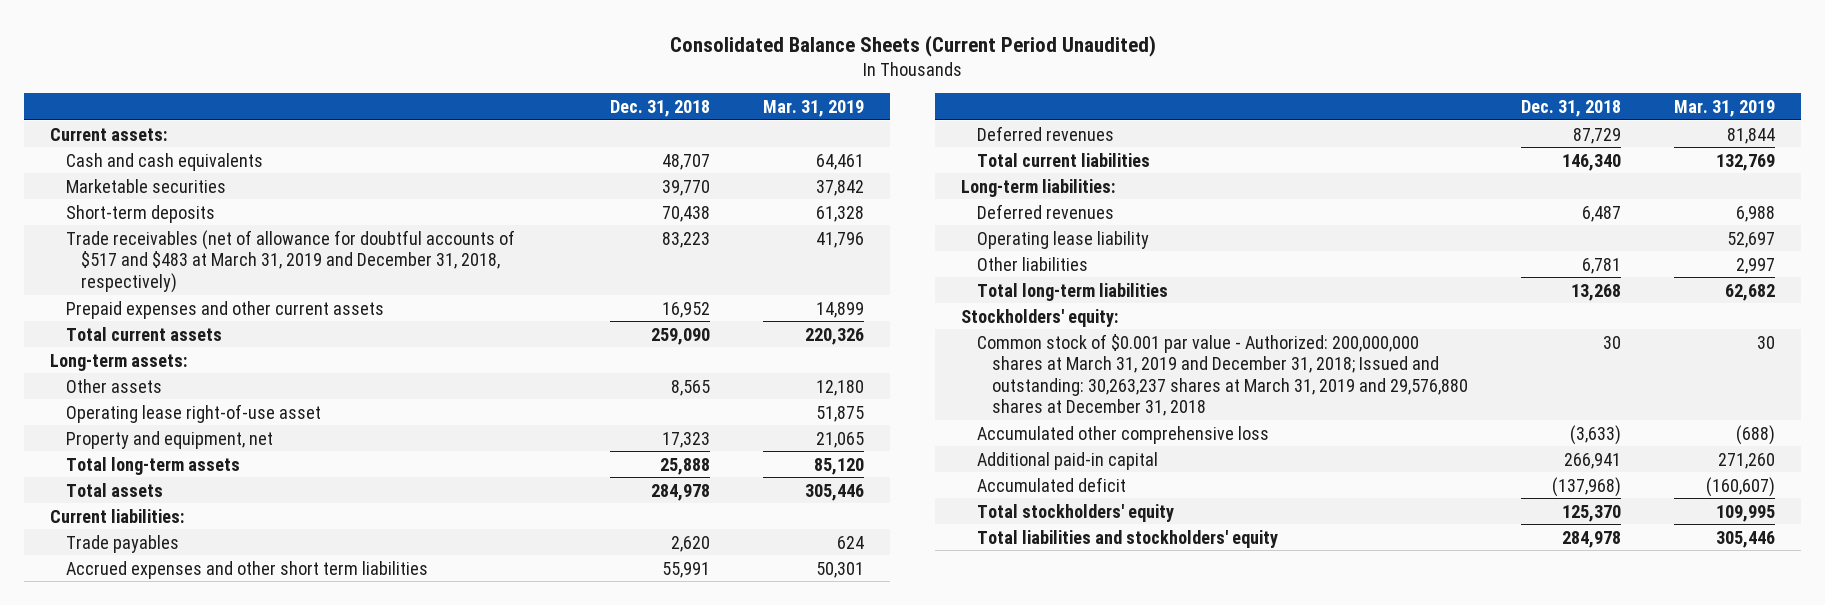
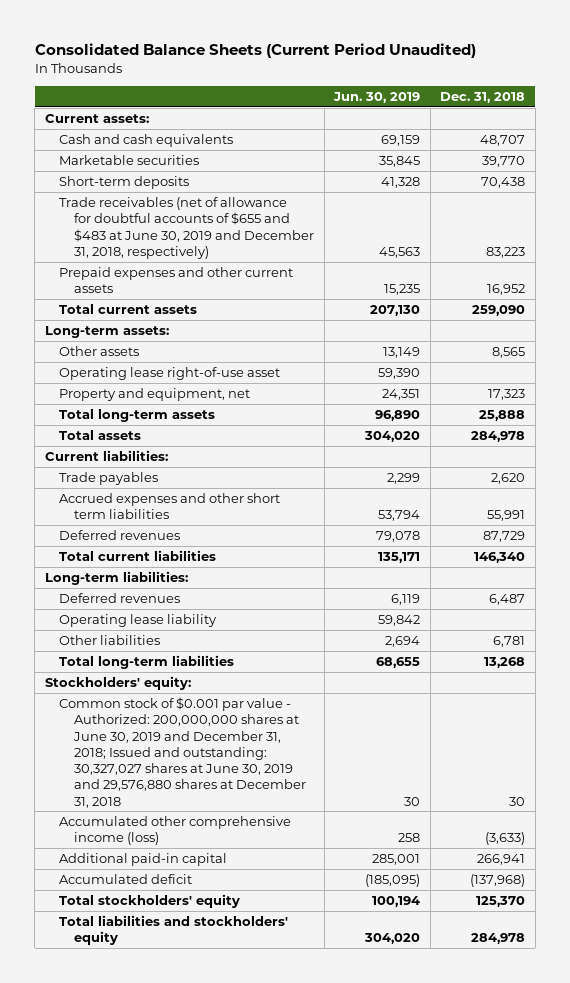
[762,99,864,117] Mar. 31, 2019 -> none
none -> [333,92,421,104] Jun. 30, 2019
[65,229,515,293] Trade receivables (net of allowance for doubtful accounts of $517 and $483 at March 31, 2019 and December 31, 2018, respectively) -> [59,197,315,259] Trade receivables (net of allowance for doubtful accounts of $655 and $483 at June 30, 2019 and December 31, 2018, respectively)
[976,333,1468,417] Common stock of $0.001 par value - Authorized: 200,000,000 shares at March 31, 2019 and December 31, 2018; Issued and outstanding: 30,263,237 shares at March 31, 2019 and 29,576,880 shares at December 31, 2018 -> [59,697,307,808] Common stock of $0.001 par value - Authorized: 200,000,000 shares at June 30, 2019 and December 31, 2018; Issued and outstanding: 30,327,027 shares at June 30, 2019 and 29,576,880 shares at December 31, 2018
[976,425,1269,444] Accumulated other comprehensive loss -> [59,816,292,846] Accumulated other comprehensive income (loss)

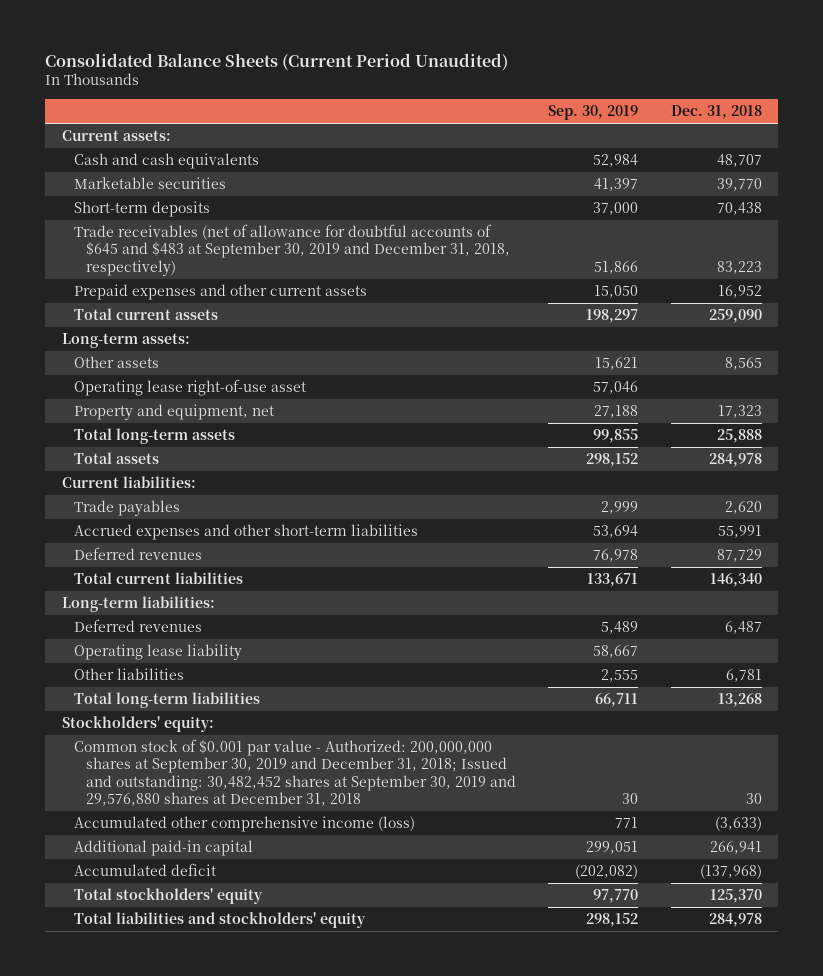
[333,92,421,104] Jun. 30, 2019 -> none
none -> [548,105,639,121] Sep. 30, 2019
[59,197,315,259] Trade receivables (net of allowance for doubtful accounts of $655 and $483 at June 30, 2019 and December 31, 2018, respectively) -> [73,223,510,276] Trade receivables (net of allowance for doubtful accounts of $645 and $483 at September 30, 2019 and December 31, 2018, respectively)
[59,493,281,520] Accrued expenses and other short term liabilities -> [73,523,418,540] Accrued expenses and other short-term liabilities
[59,697,307,808] Common stock of $0.001 par value - Authorized: 200,000,000 shares at June 30, 2019 and December 31, 2018; Issued and outstanding: 30,327,027 shares at June 30, 2019 and 29,576,880 shares at December 31, 2018 -> [73,738,516,807] Common stock of $0.001 par value - Authorized: 200,000,000 shares at September 30, 2019 and December 31, 2018; Issued and outstanding: 30,482,452 shares at September 30, 2019 and 29,576,880 shares at December 31, 2018

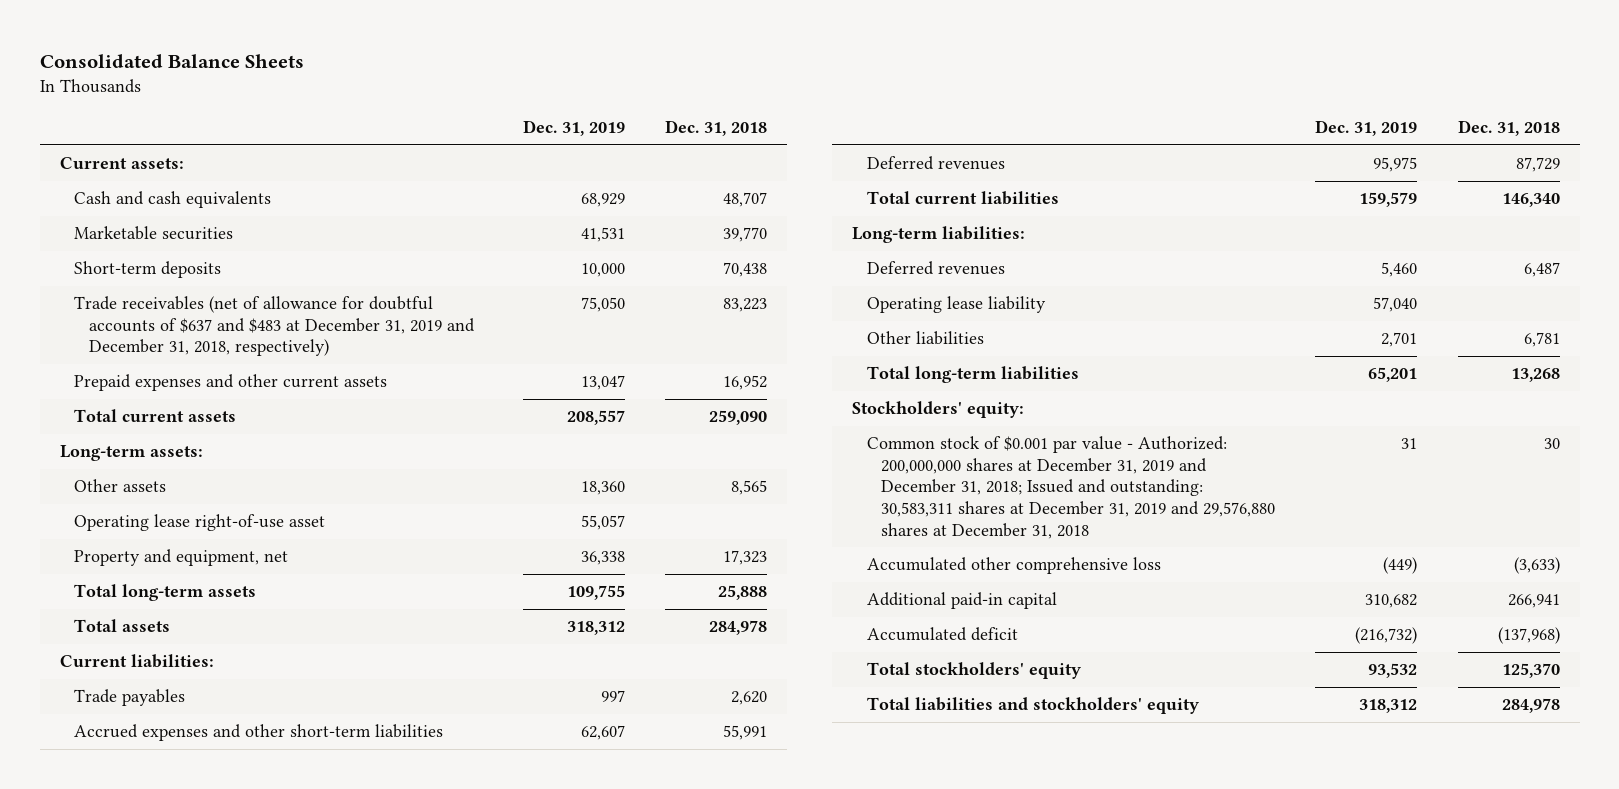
[45,52,509,71] Consolidated Balance Sheets (Current Period Unaudited) -> [39,53,304,68] Consolidated Balance Sheets
[548,105,639,121] Sep. 30, 2019 -> none
none -> [522,120,625,137] Dec. 31, 2019
[73,223,510,276] Trade receivables (net of allowance for doubtful accounts of $645 and $483 at September 30, 2019 and December 31, 2018, respectively) -> [74,296,475,357] Trade receivables (net of allowance for doubtful accounts of $637 and $483 at December 31, 2019 and December 31, 2018, respectively)
[73,738,516,807] Common stock of $0.001 par value - Authorized: 200,000,000 shares at September 30, 2019 and December 31, 2018; Issued and outstanding: 30,482,452 shares at September 30, 2019 and 29,576,880 shares at December 31, 2018 -> [866,436,1276,539] Common stock of $0.001 par value - Authorized: 200,000,000 shares at December 31, 2019 and December 31, 2018; Issued and outstanding: 30,583,311 shares at December 31, 2019 and 29,576,880 shares at December 31, 2018
[73,815,415,832] Accumulated other comprehensive income (loss) -> [866,557,1161,575] Accumulated other comprehensive loss

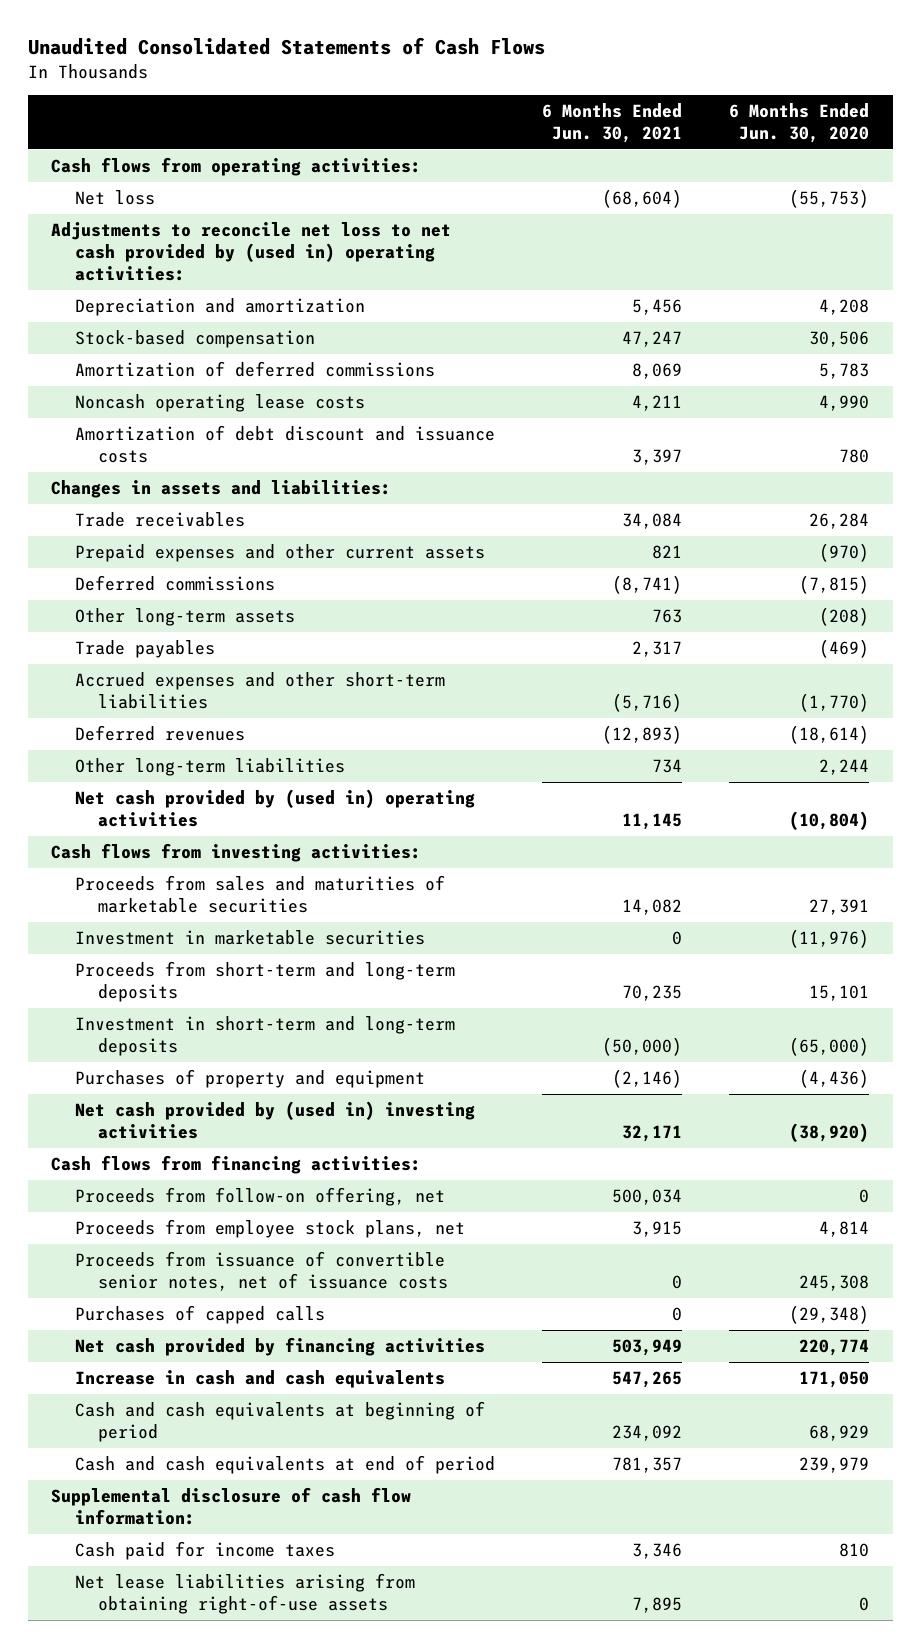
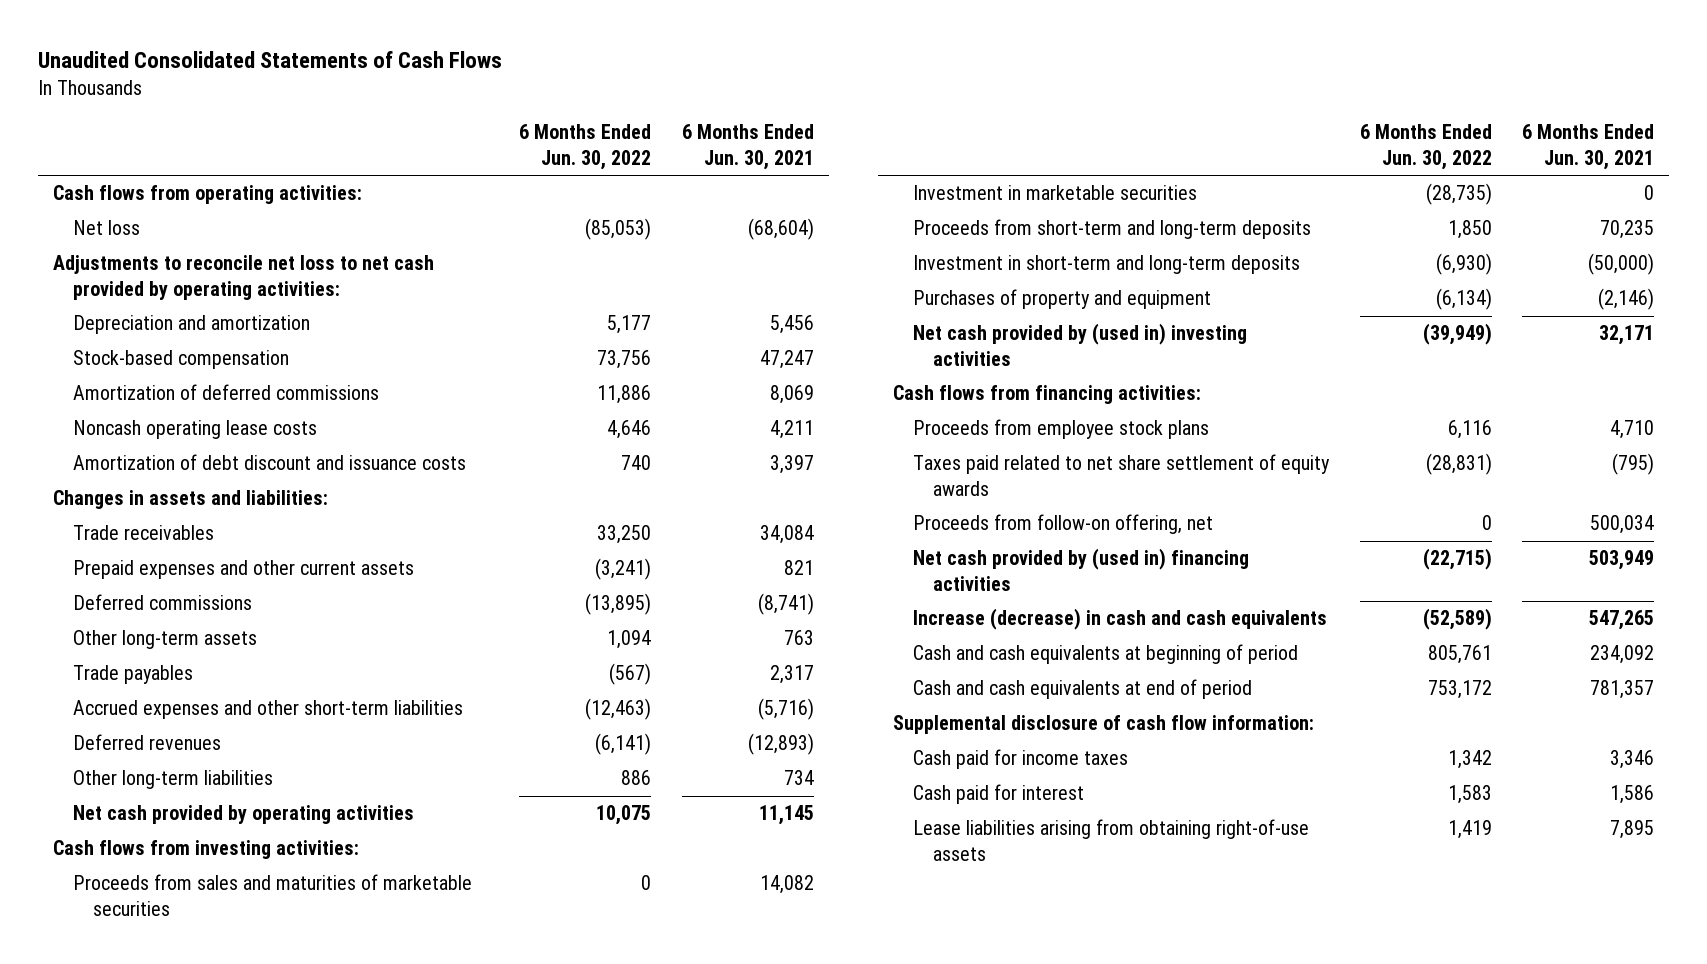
[729,102,870,144] 6 Months Ended Jun. 30, 2020 -> none
none -> [519,124,652,170] 6 Months Ended Jun. 30, 2022
[51,221,452,282] Adjustments to reconcile net loss to net cash provided by (used in) operating activities: -> [52,255,434,300] Adjustments to reconcile net loss to net cash provided by operating activities:
[74,788,475,828] Net cash provided by (used in) operating activities -> [72,805,414,825] Net cash provided by operating activities
none -> [913,419,1210,440] Proceeds from employee stock plans
none -> [913,454,1331,496] Taxes paid related to net share settlement of equity awards
[74,1218,465,1238] Proceeds from employee stock plans, net -> none
[74,1250,449,1292] Proceeds from issuance of convertible senior notes, net of issuance costs -> none
[74,1304,325,1324] Purchases of capped calls -> none
[74,1336,485,1356] Net cash provided by financing activities -> [913,548,1250,591] Net cash provided by (used in) financing activities
[74,1369,445,1388] Increase in cash and cash equivalents -> [913,608,1328,631] Increase (decrease) in cash and cash equivalents
none -> [913,784,1085,805] Cash paid for interest
[74,1572,415,1615] Net lease liabilities arising from obtaining right-of-use assets -> [913,819,1310,861] Lease liabilities arising from obtaining right-of-use assets

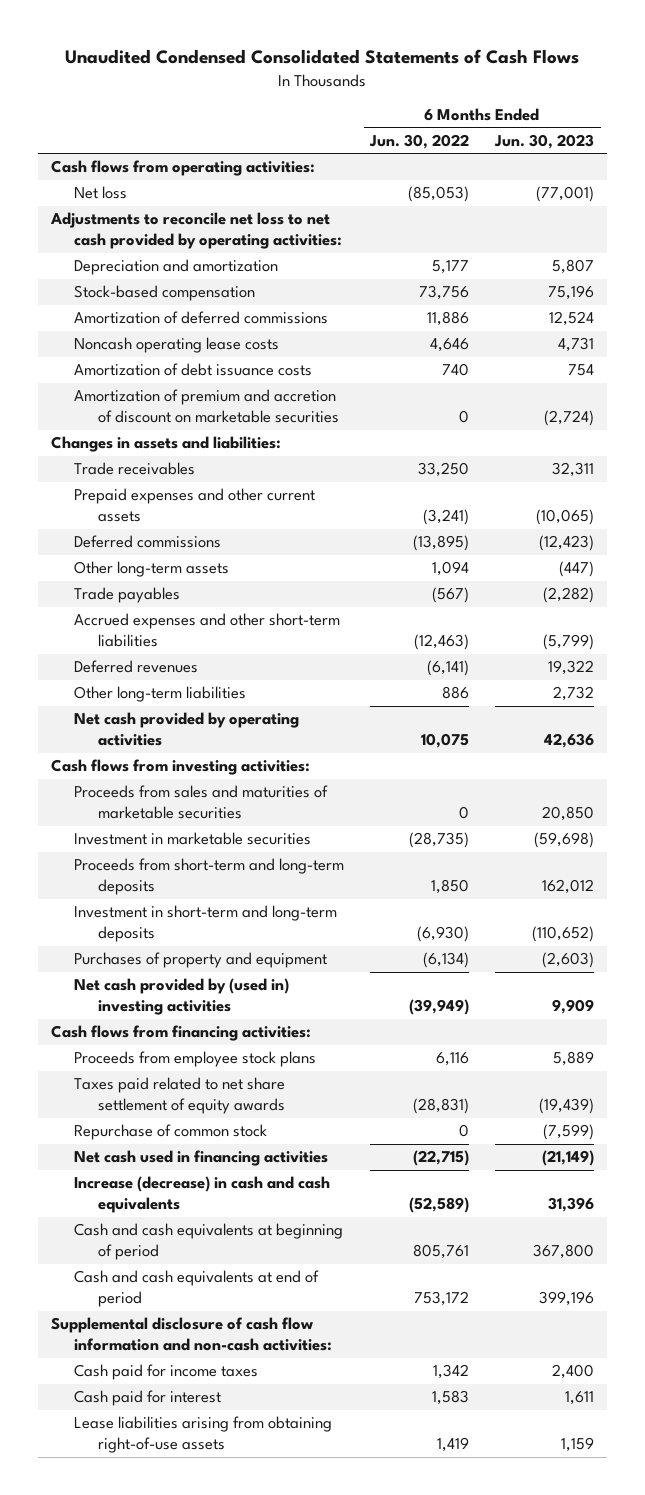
[37,51,502,69] Unaudited Consolidated Statements of Cash Flows -> [65,49,580,65] Unaudited Condensed Consolidated Statements of Cash Flows
[681,124,814,170] 6 Months Ended Jun. 30, 2021 -> none
none -> [494,133,595,149] Jun. 30, 2023
[72,454,466,471] Amortization of debt discount and issuance costs -> [74,363,313,377] Amortization of debt issuance costs
none -> [74,389,340,424] Amortization of premium and accretion of discount on marketable securities
[913,514,1214,535] Proceeds from follow-on offering, net -> none
none -> [74,1124,268,1141] Repurchase of common stock
[913,548,1250,591] Net cash provided by (used in) financing activities -> [74,1150,329,1167] Net cash used in financing activities
[893,715,1315,735] Supplemental disclosure of cash flow information: -> [50,1317,333,1352] Supplemental disclosure of cash flow information and non-cash activities:

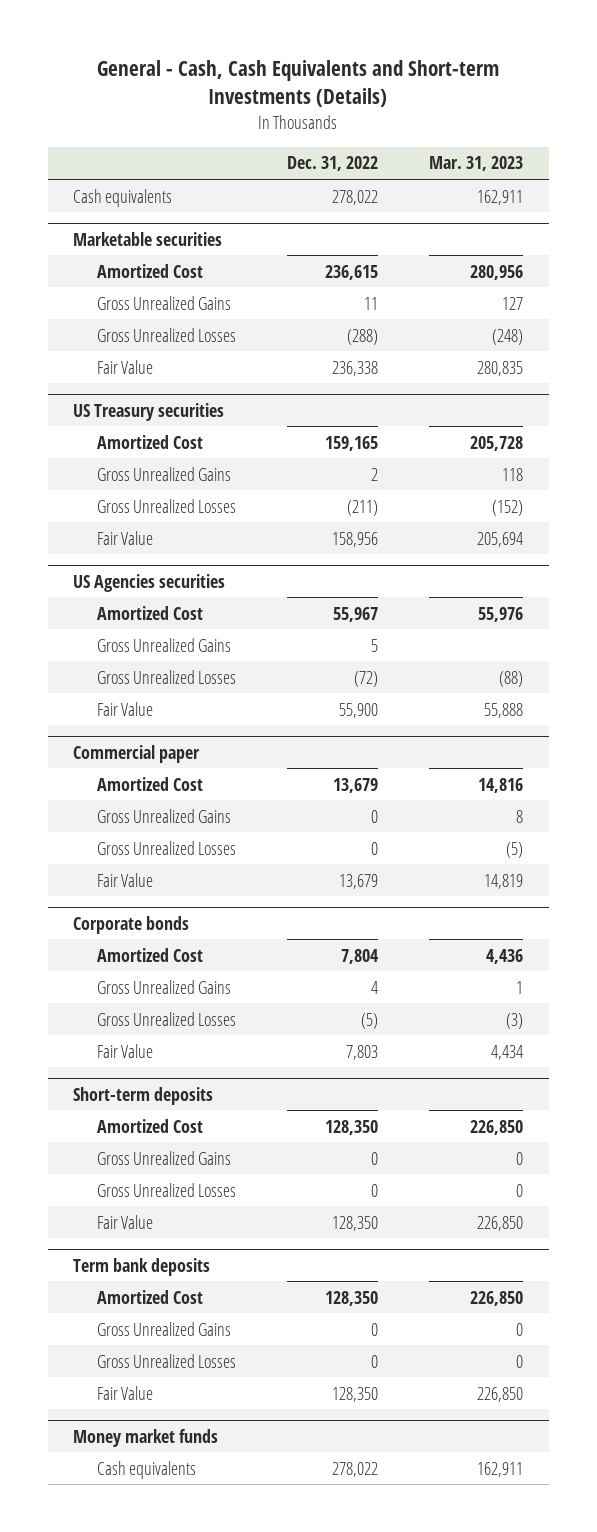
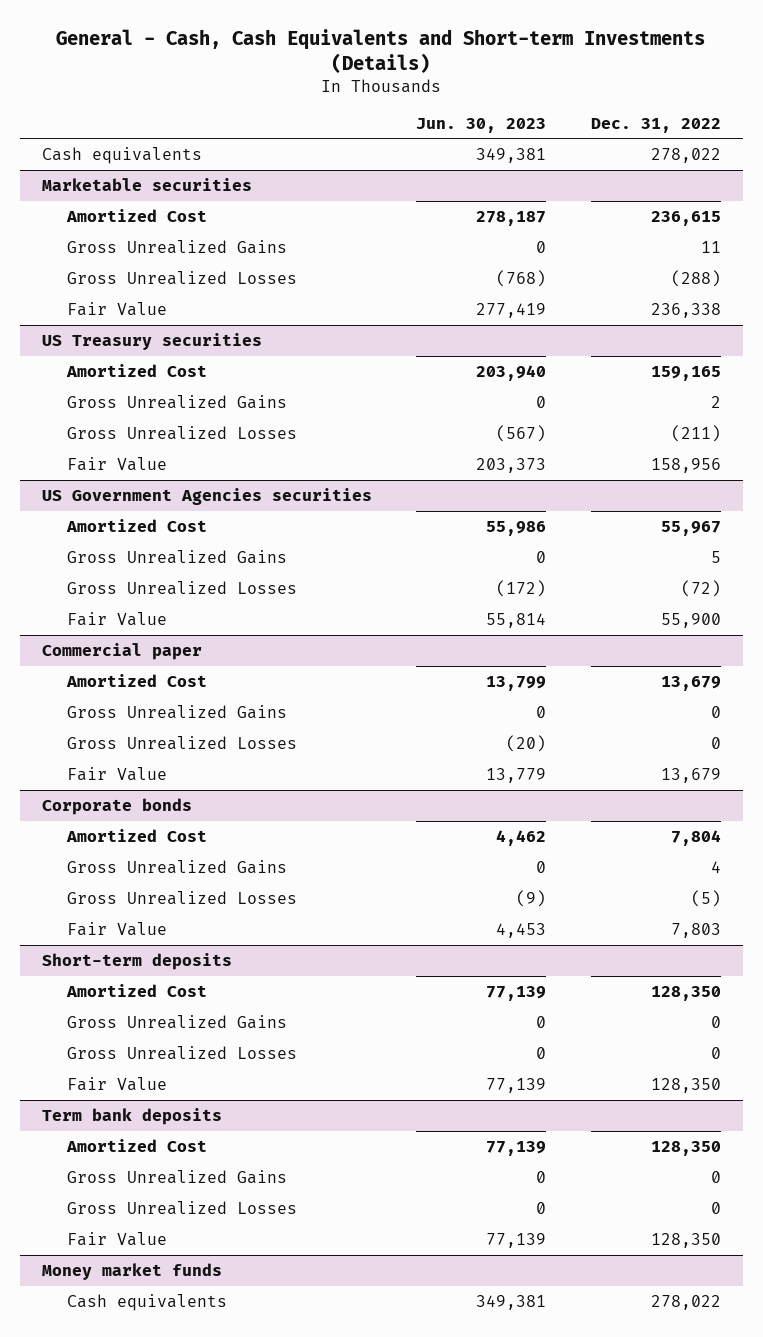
[429,156,524,172] Mar. 31, 2023 -> none
none -> [416,117,547,133] Jun. 30, 2023
[73,573,226,592] US Agencies securities -> [42,487,373,505] US Government Agencies securities

